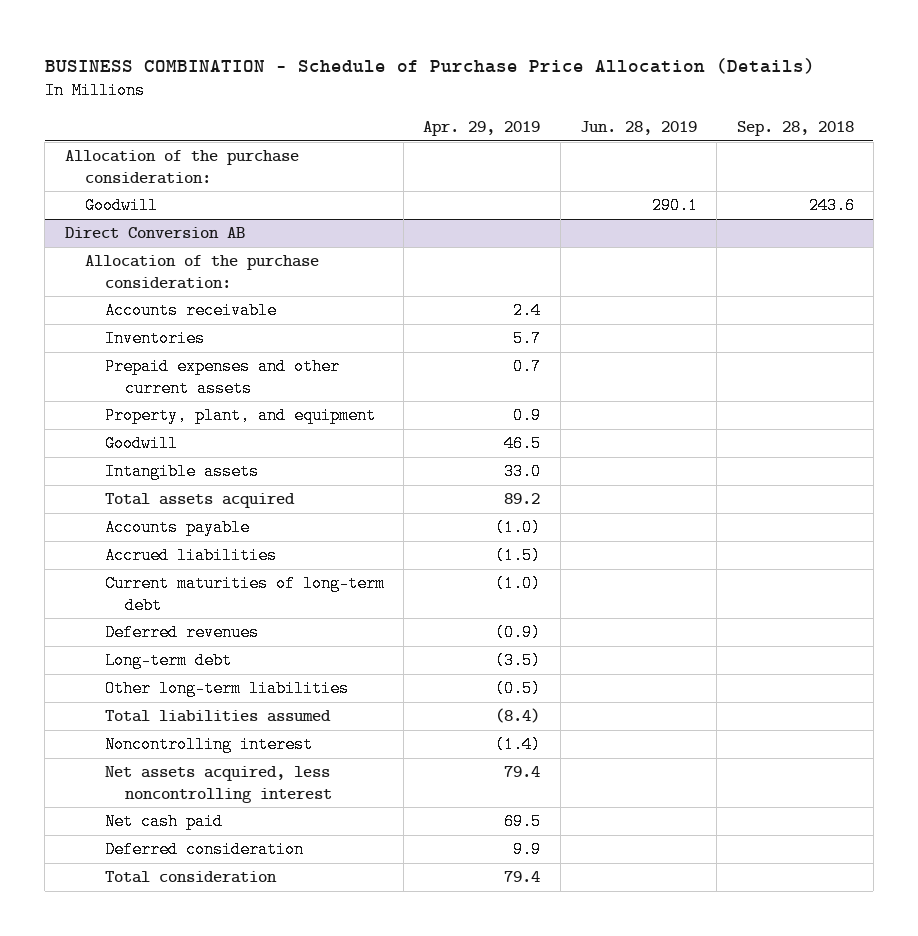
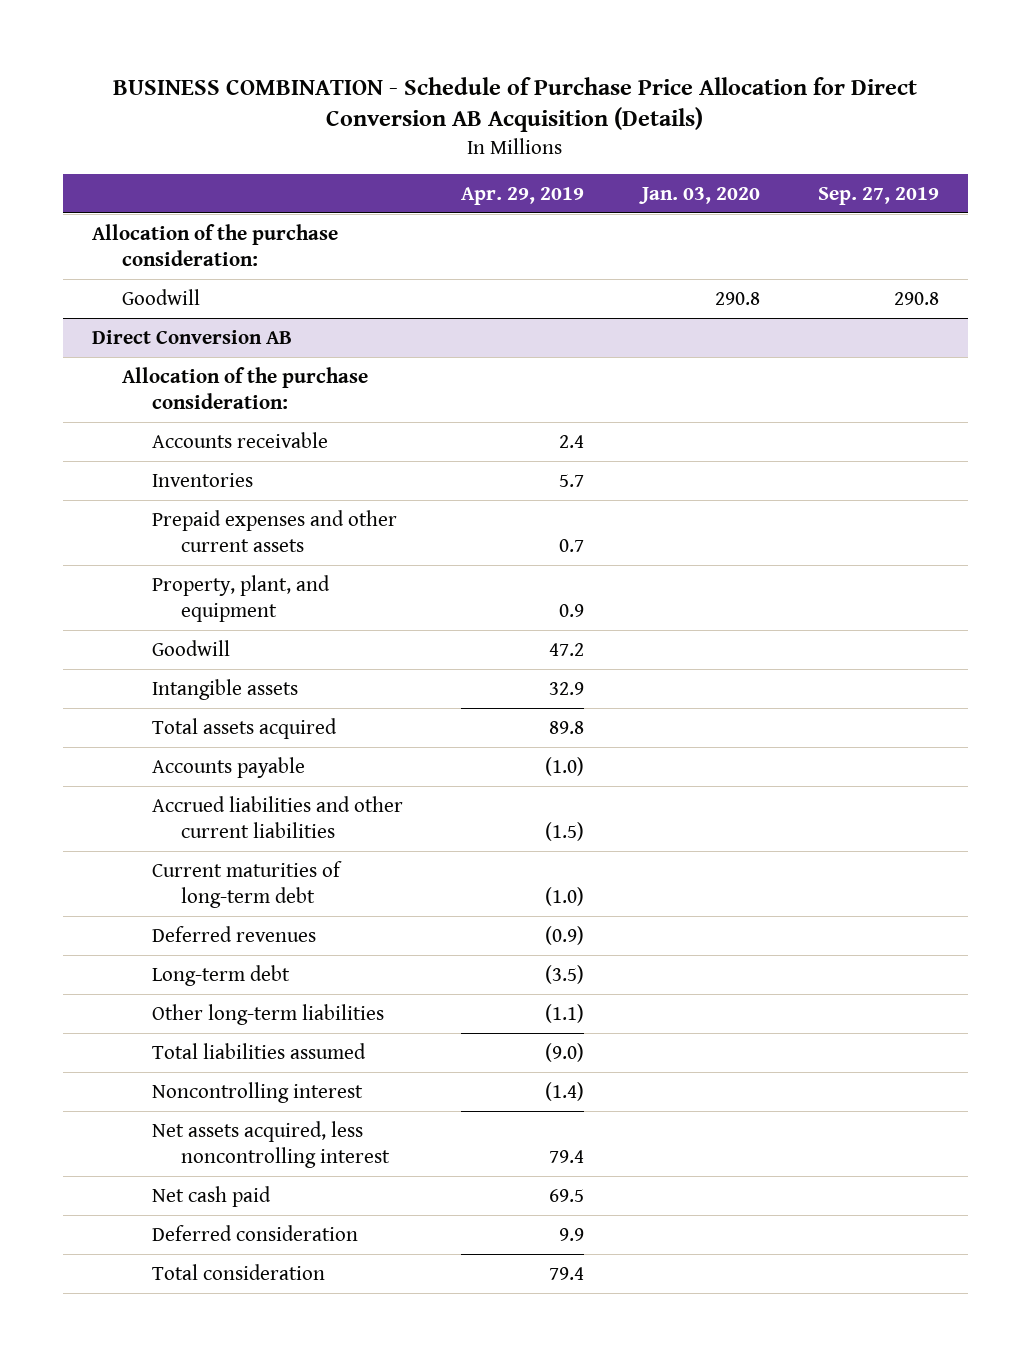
[44,57,815,74] BUSINESS COMBINATION - Schedule of Purchase Price Allocation (Details) -> [113,76,918,133] BUSINESS COMBINATION - Schedule of Purchase Price Allocation for Direct Conversion AB Acquisition (Details)
[580,120,698,135] Jun. 28, 2019 -> none
[736,120,854,136] Sep. 28, 2018 -> none
none -> [638,186,760,204] Jan. 03, 2020
none -> [817,186,939,205] Sep. 27, 2019
[504,435,542,453] 46.5 -> [548,642,584,656] 47.2
[504,463,542,481] 33.0 -> [548,681,584,695] 32.9
[504,493,541,505] 89.2 -> [548,720,584,734] 89.8
[104,547,277,565] Accrued liabilities -> [151,795,403,838] Accrued liabilities and other current liabilities
[495,680,542,698] (0.5) -> [544,1003,584,1023] (1.1)
[495,708,541,724] (8.4) -> [544,1042,584,1062] (9.0)

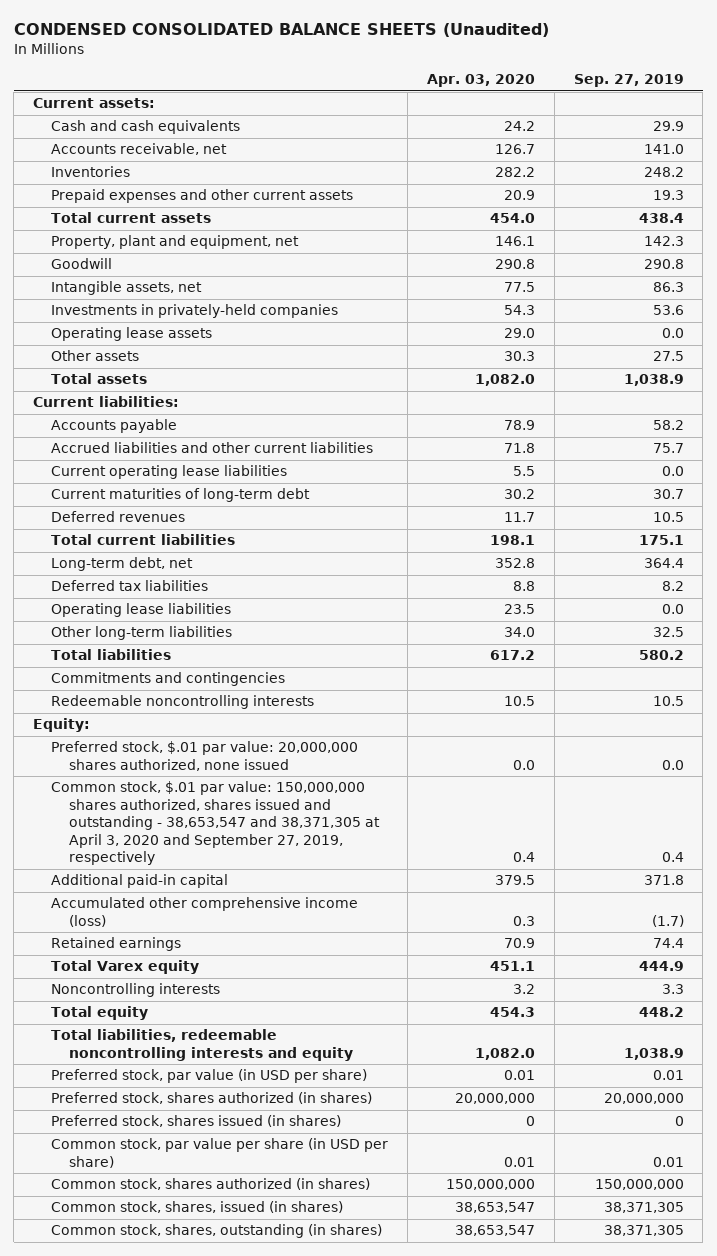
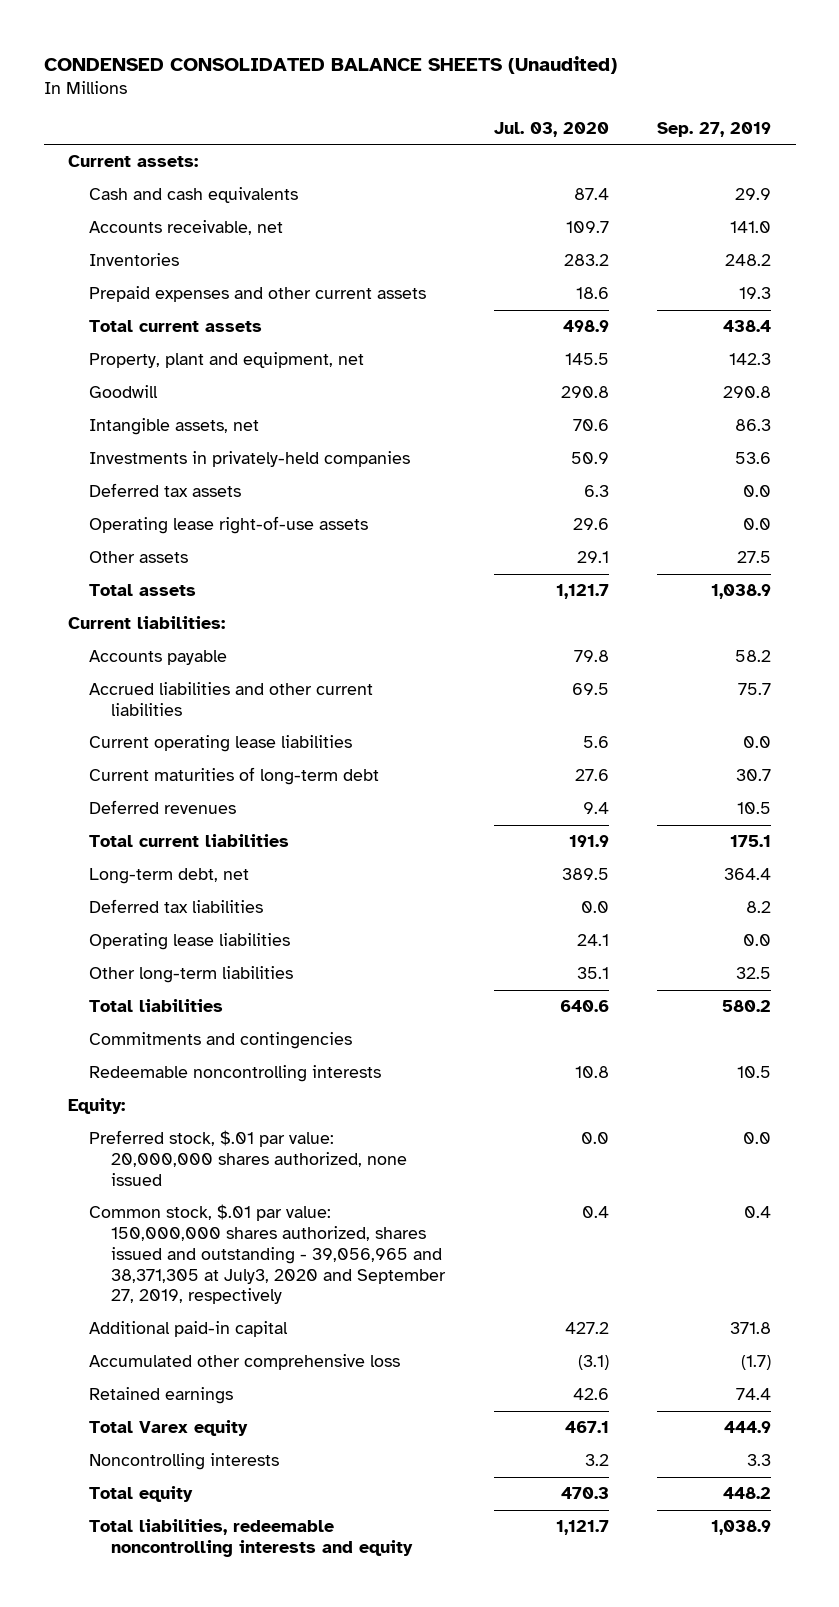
[426,74,535,88] Apr. 03, 2020 -> none
none -> [493,121,609,137] Jul. 03, 2020
none -> [89,483,242,498] Deferred tax assets
[51,327,213,342] Operating lease assets -> [89,516,369,535] Operating lease right-of-use assets
[51,781,381,866] Common stock, $.01 par value: 150,000,000 shares authorized, shares issued and outstanding - 38,653,547 and 38,371,305 at April 3, 2020 and September 27, 2019, respectively -> [89,1204,446,1305] Common stock, $.01 par value: 150,000,000 shares authorized, shares issued and outstanding - 39,056,965 and 38,371,305 at July3, 2020 and September 27, 2019, respectively
[51,897,359,927] Accumulated other comprehensive income (loss) -> [89,1354,401,1371] Accumulated other comprehensive loss
[51,1069,368,1084] Preferred stock, par value (in USD per share) -> none
[51,1092,373,1105] Preferred stock, shares authorized (in shares) -> none
[51,1115,342,1128] Preferred stock, shares issued (in shares) -> none
[51,1138,389,1168] Common stock, par value per share (in USD per share) -> none
[51,1178,371,1191] Common stock, shares authorized (in shares) -> none
[51,1201,344,1214] Common stock, shares, issued (in shares) -> none
[51,1224,383,1239] Common stock, shares, outstanding (in shares) -> none

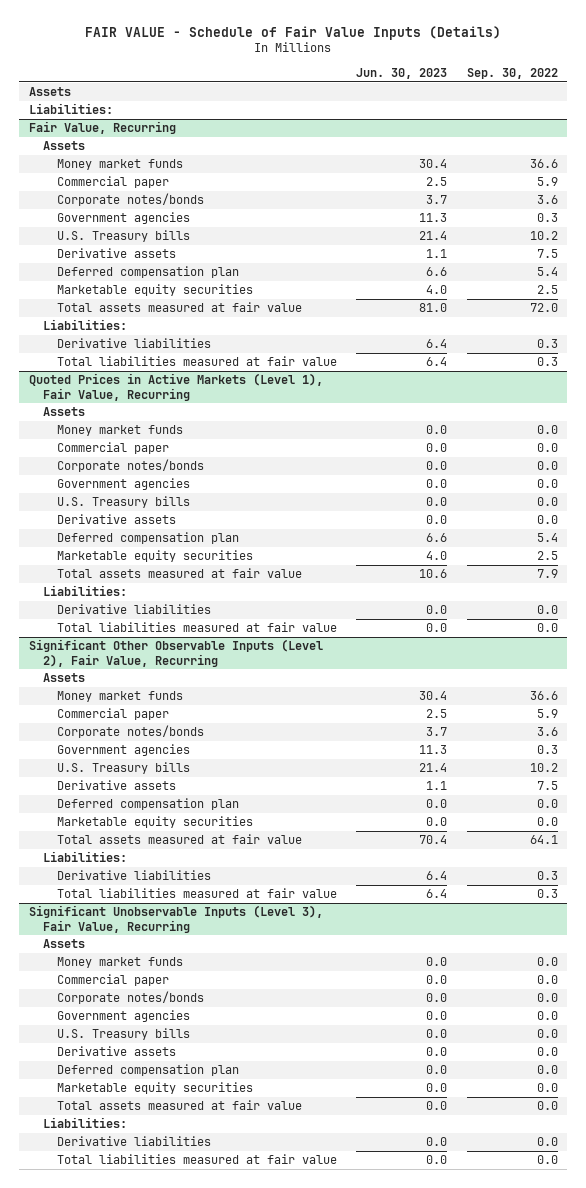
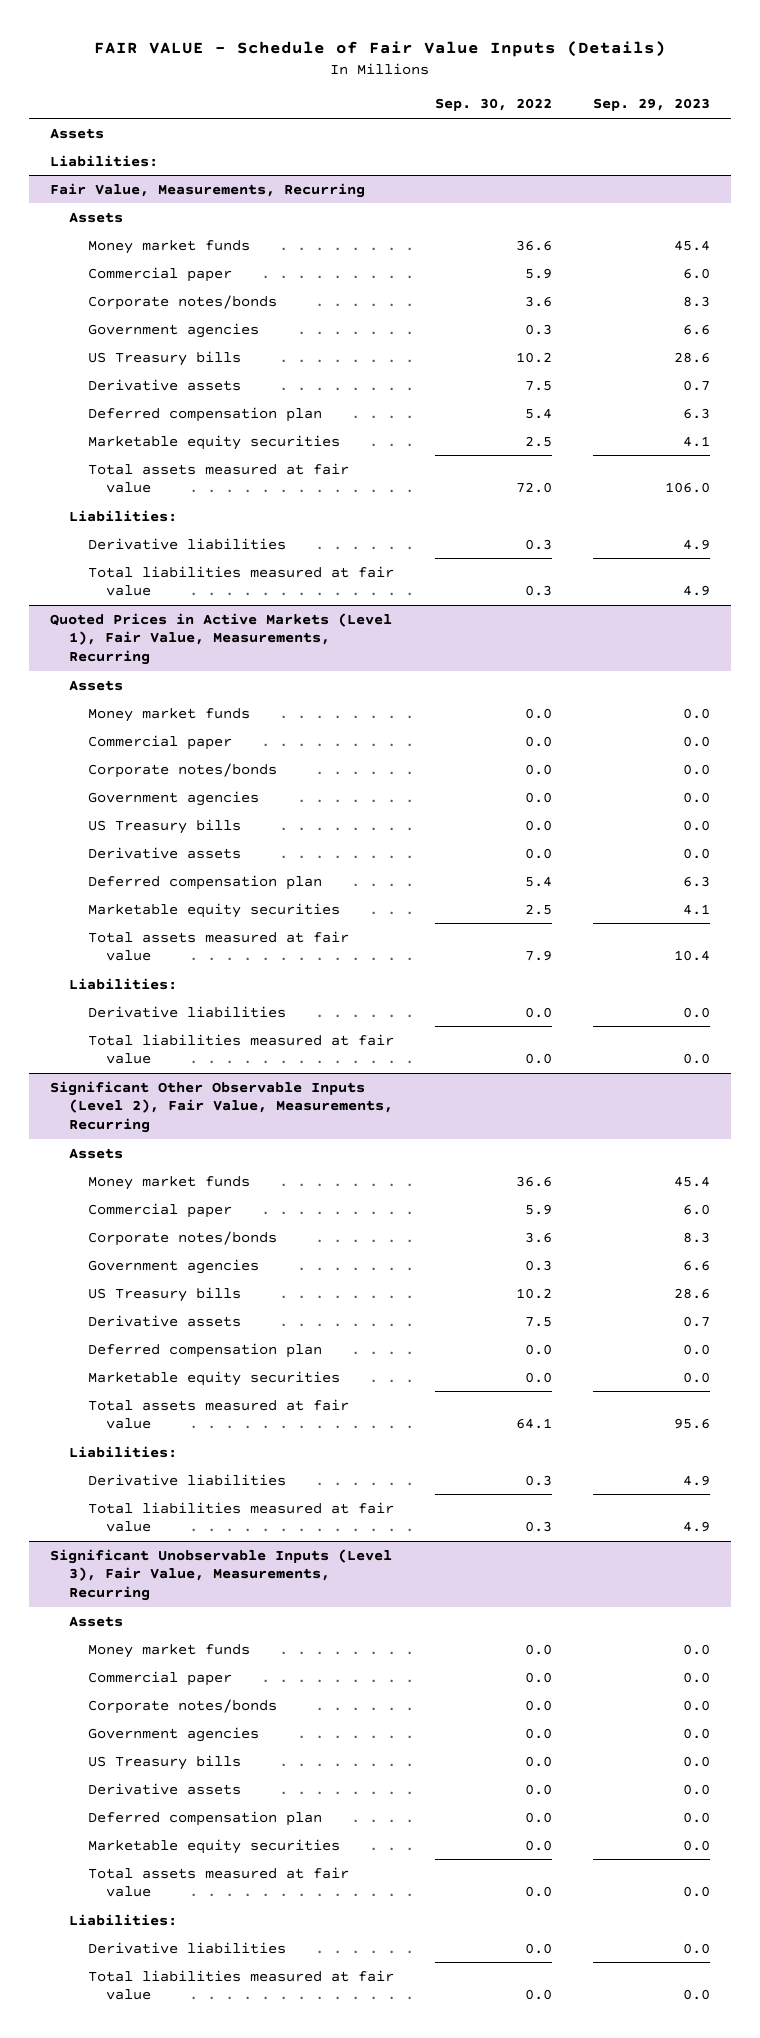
[356,67,448,79] Jun. 30, 2023 -> none
none -> [592,98,710,112] Sep. 29, 2023
[28,121,176,135] Fair Value, Recurring -> [50,182,366,198] Fair Value, Measurements, Recurring
[56,230,190,243] U.S. Treasury bills -> [87,350,241,366] US Treasury bills
[28,373,323,401] Quoted Prices in Active Markets (Level 1), Fair Value, Recurring -> [50,612,393,666] Quoted Prices in Active Markets (Level 1), Fair Value, Measurements, Recurring
[56,496,190,509] U.S. Treasury bills -> [87,818,241,834] US Treasury bills
[28,639,323,667] Significant Other Observable Inputs (Level 2), Fair Value, Recurring -> [50,1080,393,1134] Significant Other Observable Inputs (Level 2), Fair Value, Measurements, Recurring
[56,762,190,775] U.S. Treasury bills -> [87,1286,241,1302] US Treasury bills
[28,905,323,933] Significant Unobservable Inputs (Level 3), Fair Value, Recurring -> [50,1548,393,1602] Significant Unobservable Inputs (Level 3), Fair Value, Measurements, Recurring
[56,1028,190,1041] U.S. Treasury bills -> [87,1754,241,1770] US Treasury bills

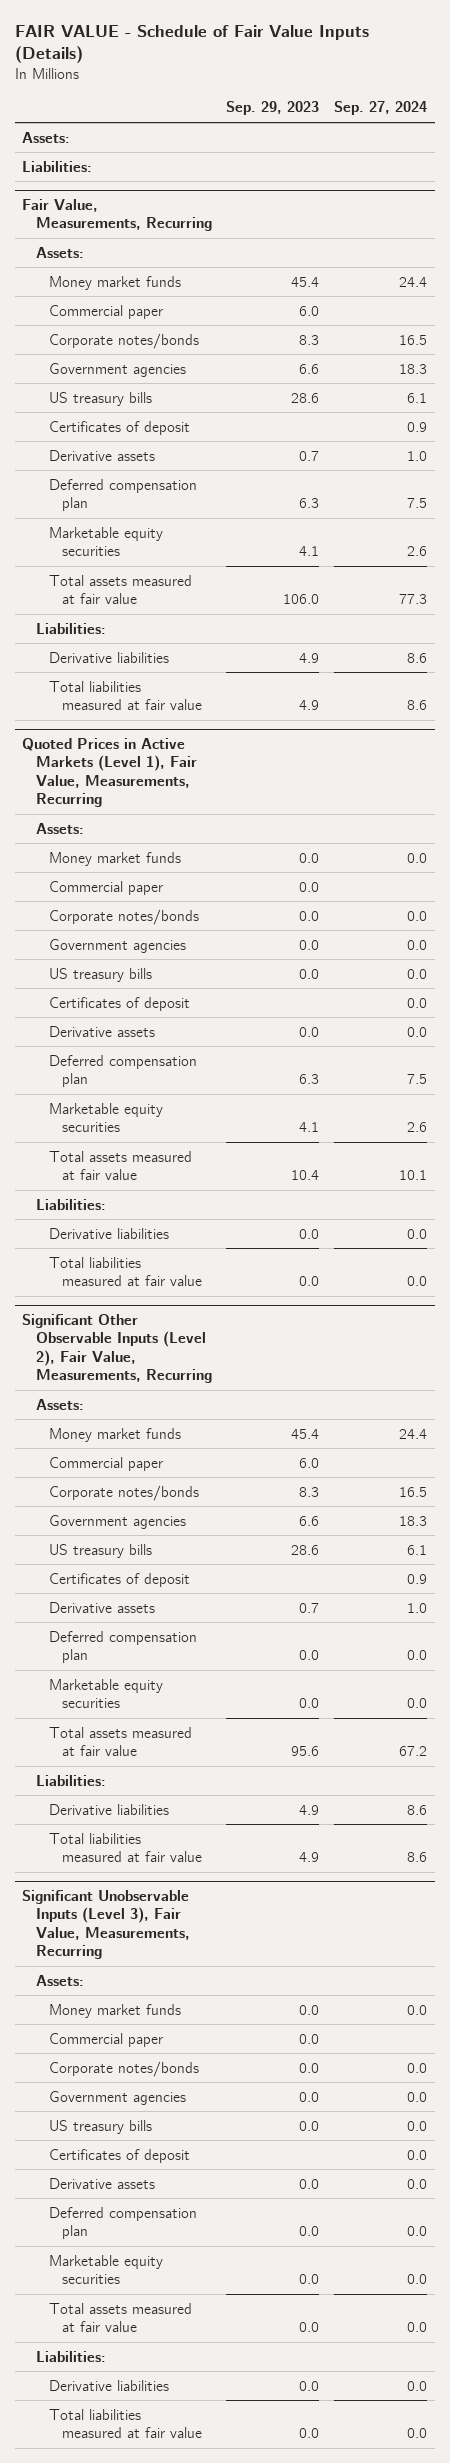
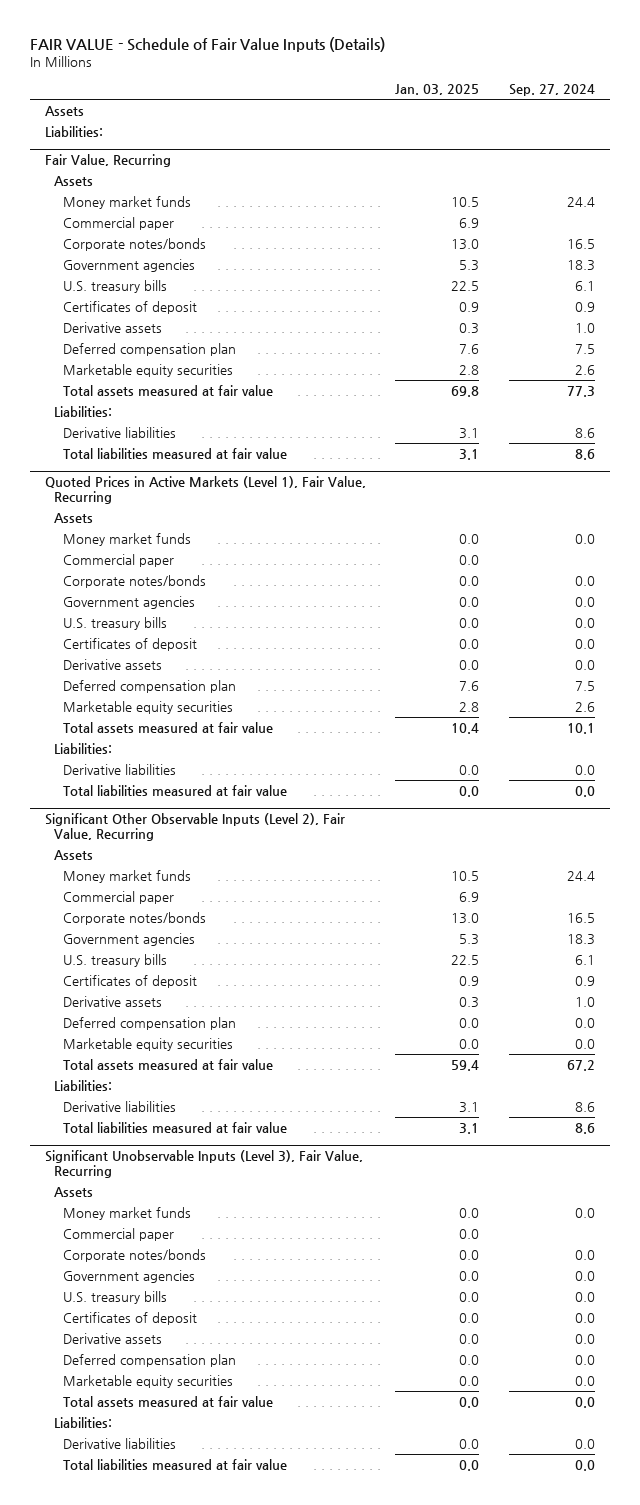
[226,101,320,116] Sep. 29, 2023 -> none
none -> [395,84,480,96] Jan. 03, 2025
[22,131,71,143] Assets: -> [44,105,84,116] Assets
[22,198,212,232] Fair Value, Measurements, Recurring -> [44,154,171,168] Fair Value, Recurring
[35,246,84,258] Assets: -> [53,175,93,186] Assets
[48,391,152,406] US treasury bills -> [62,279,167,293] U.S. treasury bills
[22,737,197,808] Quoted Prices in Active Markets (Level 1), Fair Value, Measurements, Recurring -> [44,476,366,504] Quoted Prices in Active Markets (Level 1), Fair Value, Recurring
[35,822,84,834] Assets: -> [53,512,93,523] Assets
[48,967,152,982] US treasury bills -> [62,616,167,630] U.S. treasury bills
[22,1313,212,1384] Significant Other Observable Inputs (Level 2), Fair Value, Measurements, Recurring -> [44,813,345,841] Significant Other Observable Inputs (Level 2), Fair Value, Recurring
[35,1398,84,1410] Assets: -> [53,849,93,860] Assets
[48,1543,152,1558] US treasury bills -> [62,953,167,967] U.S. treasury bills
[22,1889,190,1960] Significant Unobservable Inputs (Level 3), Fair Value, Measurements, Recurring -> [44,1150,363,1178] Significant Unobservable Inputs (Level 3), Fair Value, Recurring
[35,1974,84,1986] Assets: -> [53,1186,93,1197] Assets
[48,2119,152,2134] US treasury bills -> [62,1290,167,1304] U.S. treasury bills

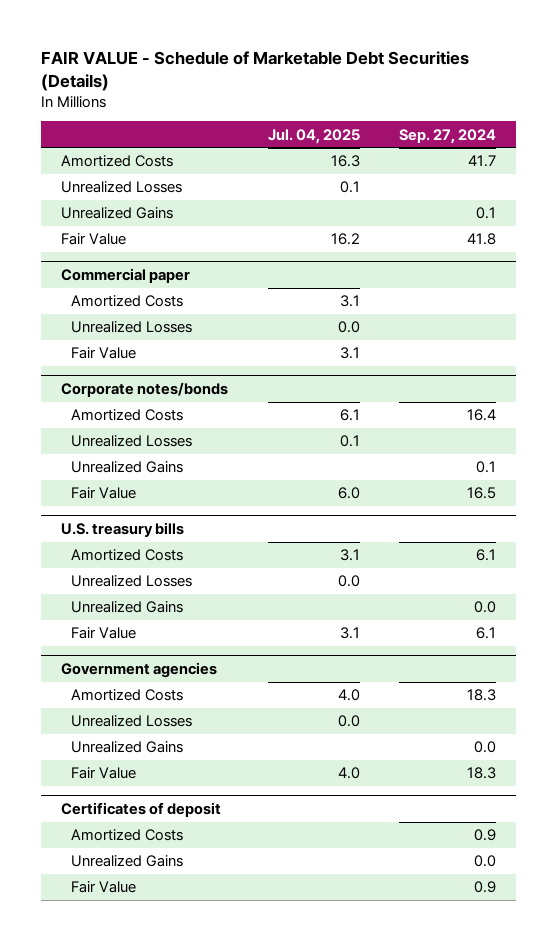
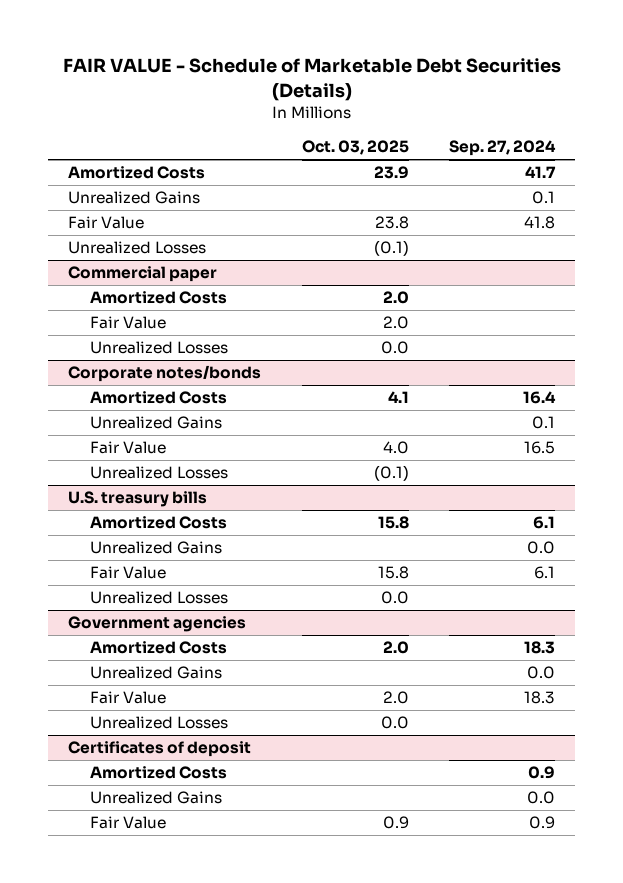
[267,128,360,144] Jul. 04, 2025 -> none
none -> [301,140,409,156] Oct. 03, 2025
[60,181,182,194] Unrealized Losses -> [68,241,207,255] Unrealized Losses
[71,321,193,334] Unrealized Losses -> [90,341,229,355] Unrealized Losses
[71,435,193,448] Unrealized Losses -> [90,466,229,480] Unrealized Losses
[71,575,193,588] Unrealized Losses -> [90,591,229,605] Unrealized Losses
[71,715,193,728] Unrealized Losses -> [90,716,229,730] Unrealized Losses

